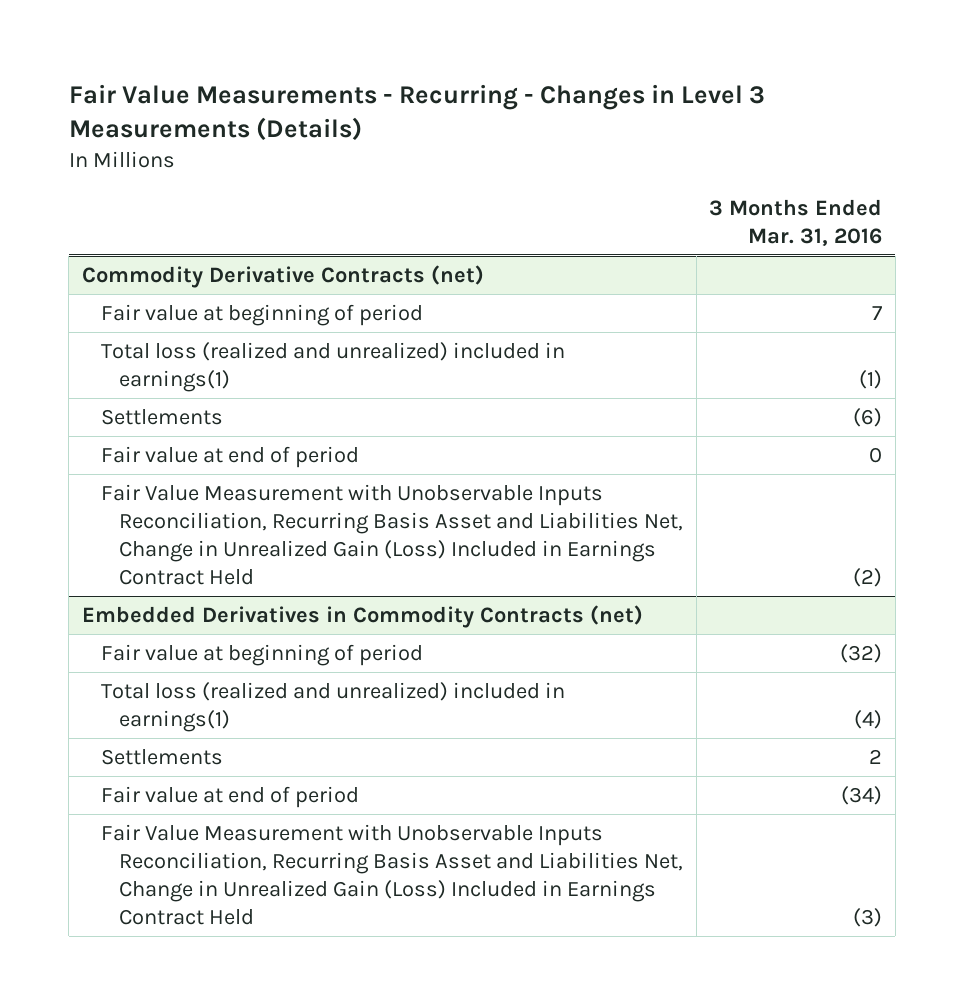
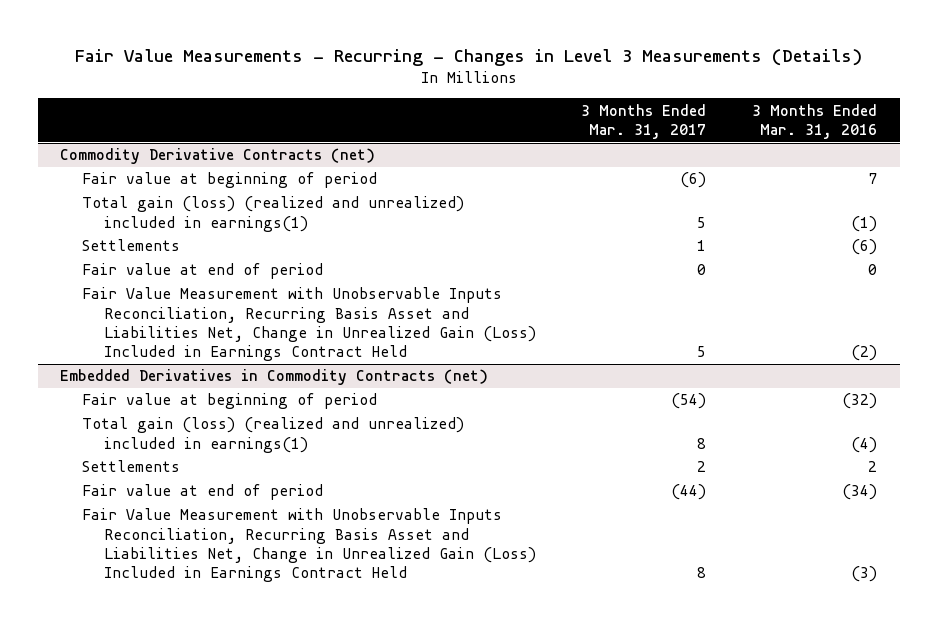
none -> [581,103,707,139] 3 Months Ended Mar. 31, 2017
[100,341,565,392] Total loss (realized and unrealized) included in earnings(1) -> [82,196,465,232] Total gain (loss) (realized and unrealized) included in earnings(1)
[100,681,565,732] Total loss (realized and unrealized) included in earnings(1) -> [82,417,465,453] Total gain (loss) (realized and unrealized) included in earnings(1)

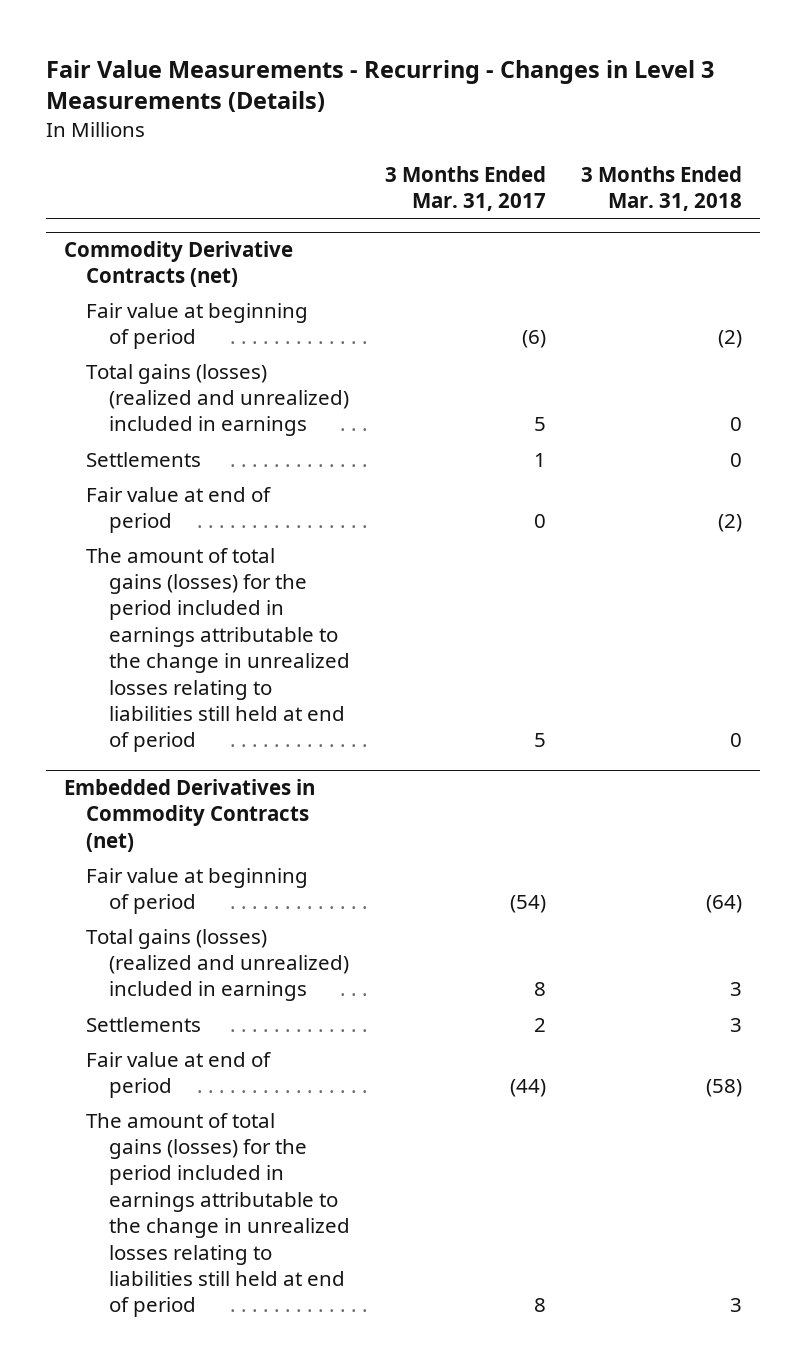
[752,103,878,139] 3 Months Ended Mar. 31, 2016 -> none
none -> [581,165,743,212] 3 Months Ended Mar. 31, 2018
[82,196,465,232] Total gain (loss) (realized and unrealized) included in earnings(1) -> [86,363,350,437] Total gains (losses) (realized and unrealized) included in earnings
[82,287,536,361] Fair Value Measurement with Unobservable Inputs Reconciliation, Recurring Basis Asset and Liabilities Net, Change in Unrealized Gain (Loss) Included in Earnings Contract Held -> [86,547,351,753] The amount of total gains (losses) for the period included in earnings attributable to the change in unrealized losses relating to liabilities still held at end of period
[82,417,465,453] Total gain (loss) (realized and unrealized) included in earnings(1) -> [86,928,350,1002] Total gains (losses) (realized and unrealized) included in earnings
[82,508,536,582] Fair Value Measurement with Unobservable Inputs Reconciliation, Recurring Basis Asset and Liabilities Net, Change in Unrealized Gain (Loss) Included in Earnings Contract Held -> [86,1112,351,1318] The amount of total gains (losses) for the period included in earnings attributable to the change in unrealized losses relating to liabilities still held at end of period

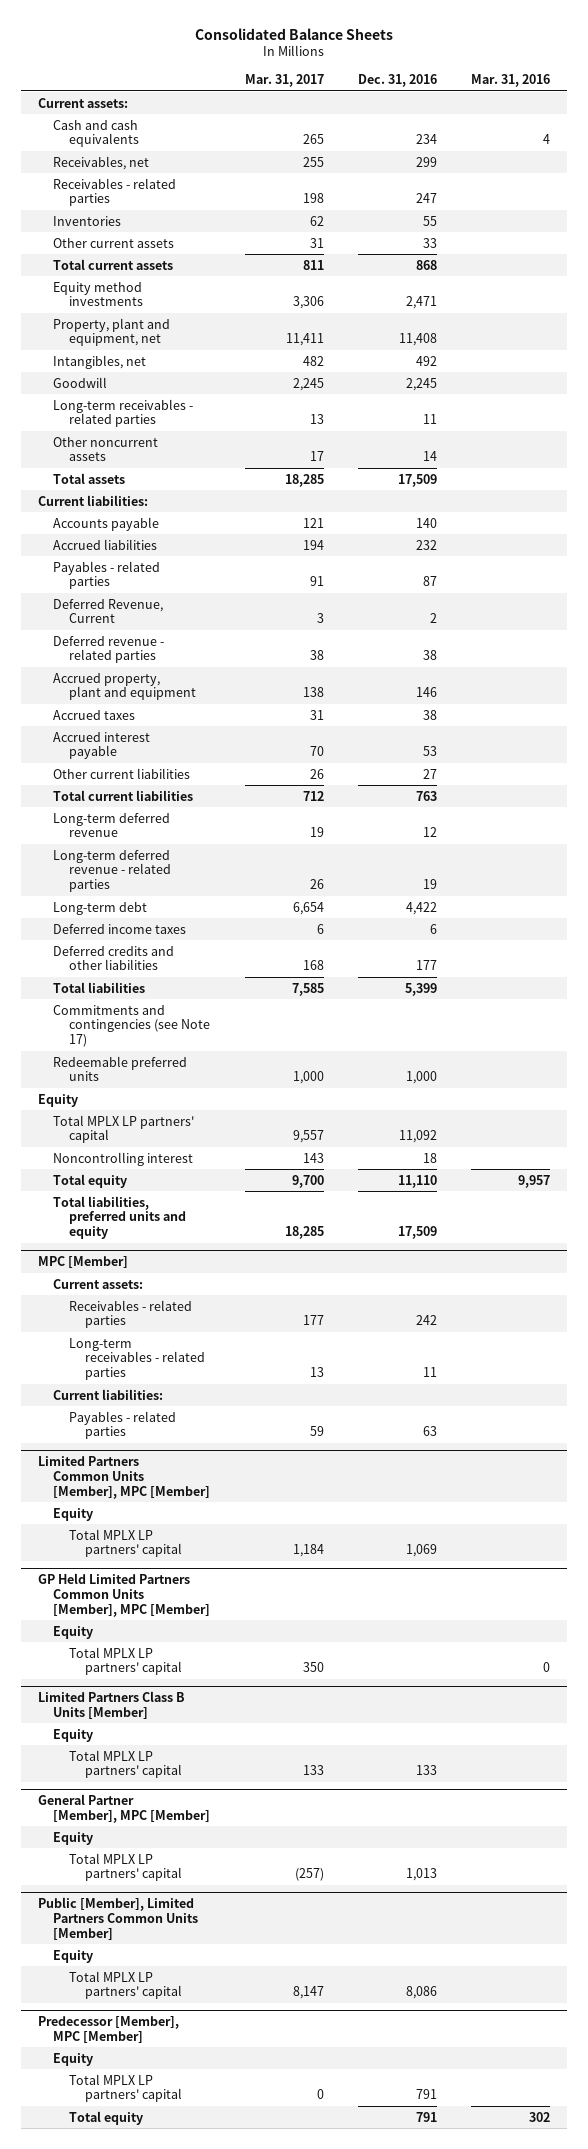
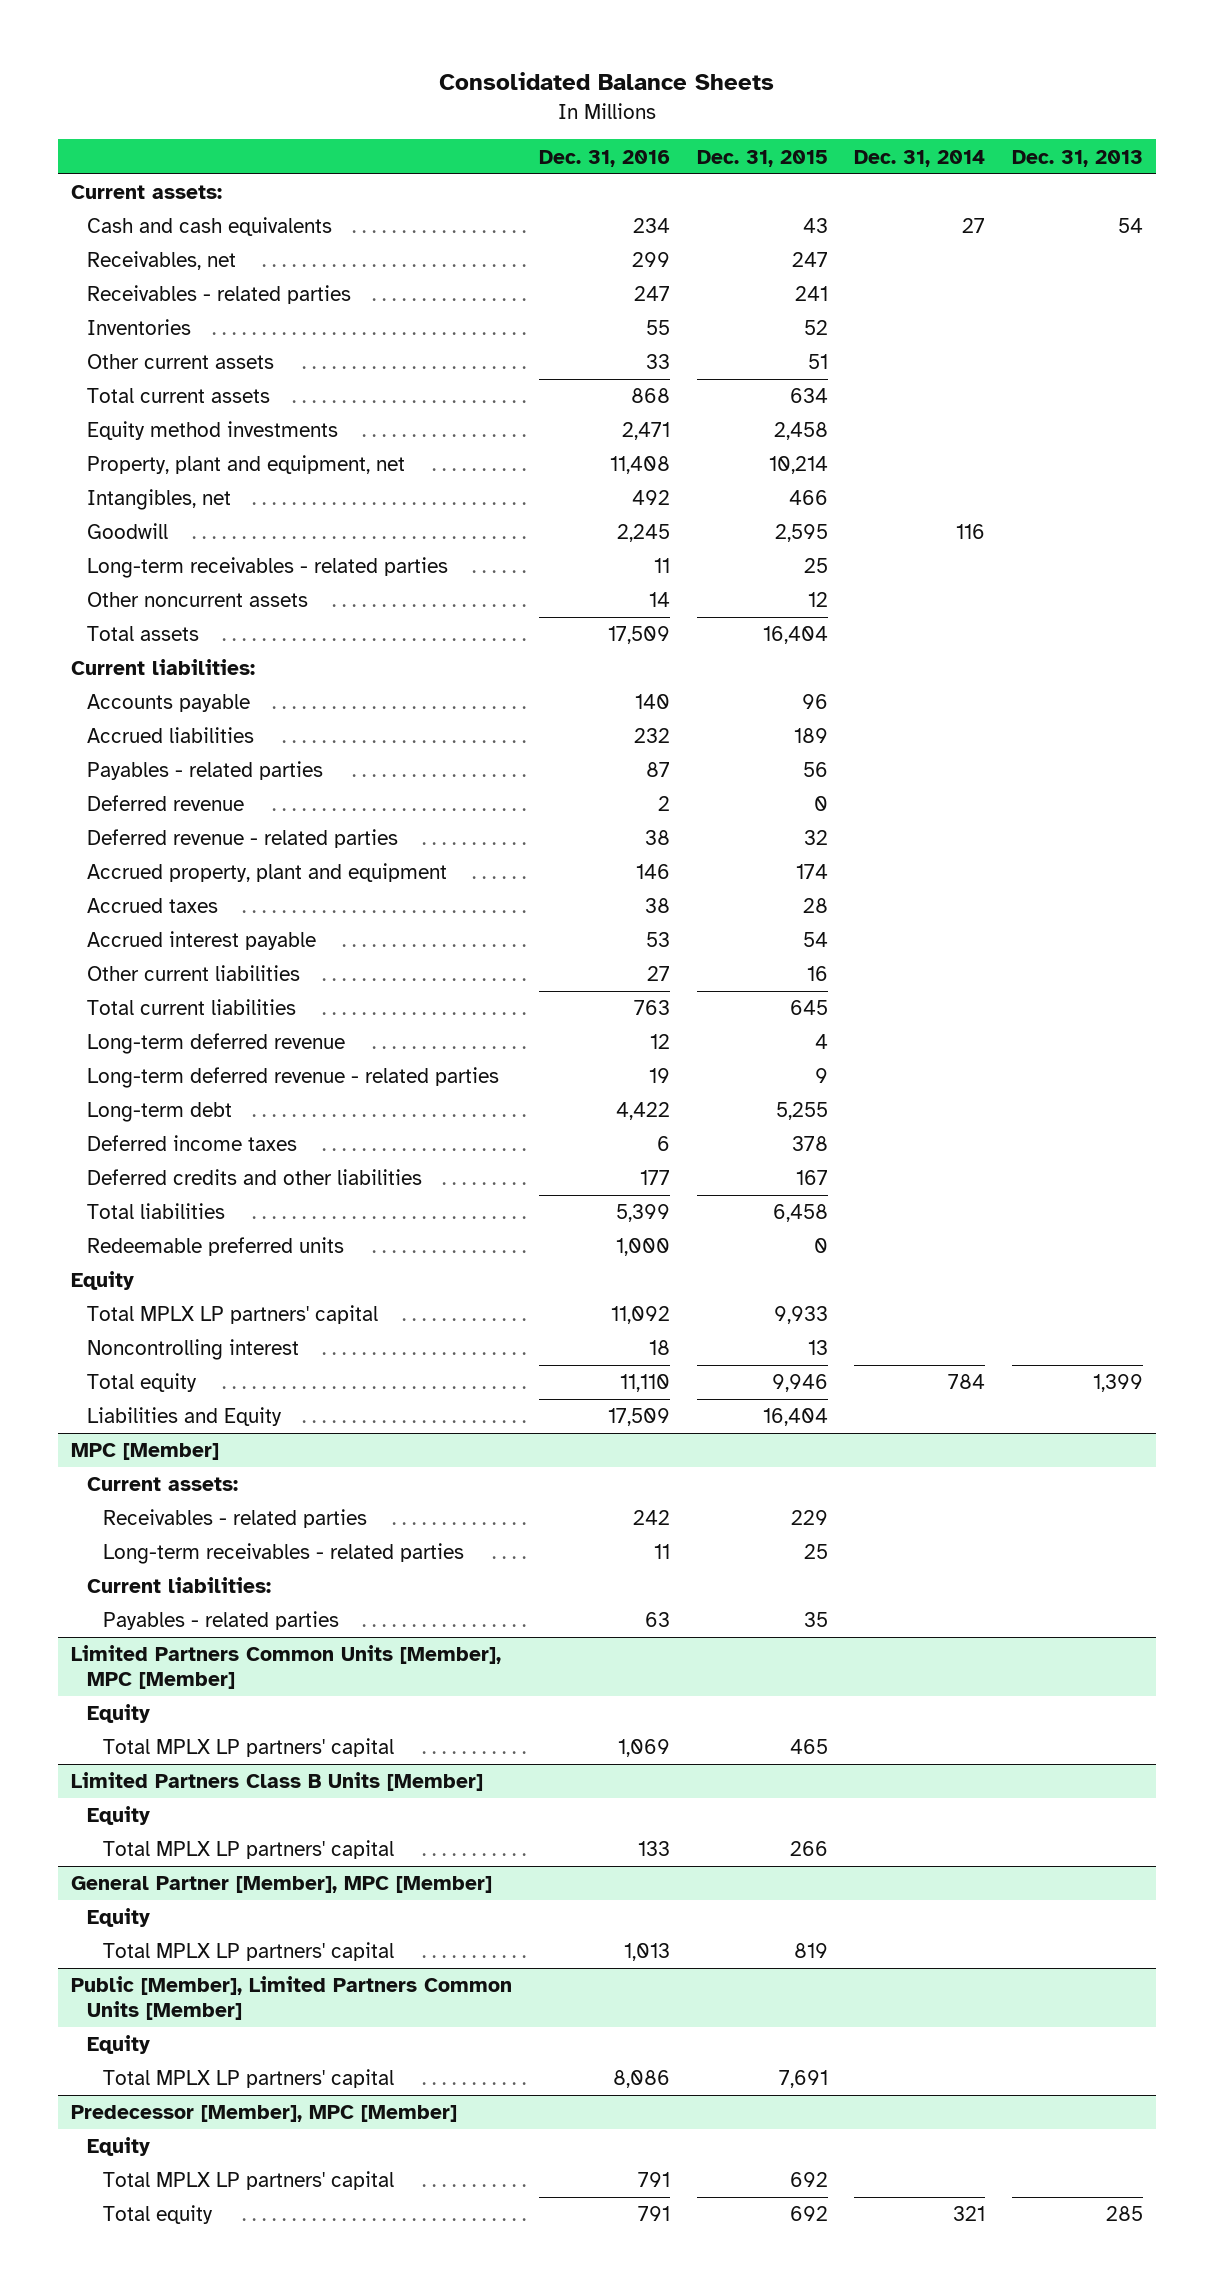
[244,74,324,88] Mar. 31, 2017 -> none
[471,74,551,88] Mar. 31, 2016 -> none
none -> [696,149,828,167] Dec. 31, 2015
none -> [854,149,986,167] Dec. 31, 2014
none -> [1011,149,1143,167] Dec. 31, 2013
[53,598,164,624] Deferred Revenue, Current -> [87,795,245,812] Deferred revenue
[53,1004,211,1048] Commitments and contingencies (see Note 17) -> none
[53,1195,187,1240] Total liabilities, preferred units and equity -> [87,1407,283,1427] Liabilities and Equity
[37,1572,211,1617] GP Held Limited Partners Common Units [Member], MPC [Member] -> none
[53,1625,94,1639] Equity -> none
[69,1646,182,1676] Total MPLX LP partners' capital -> none

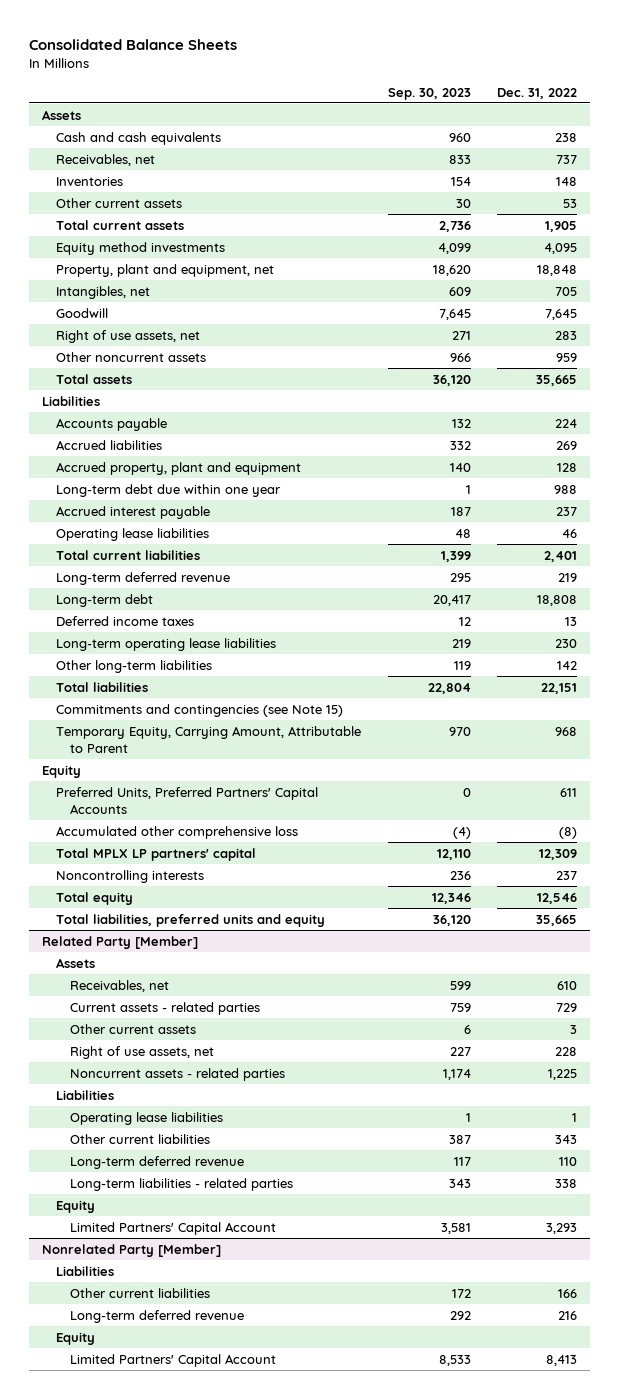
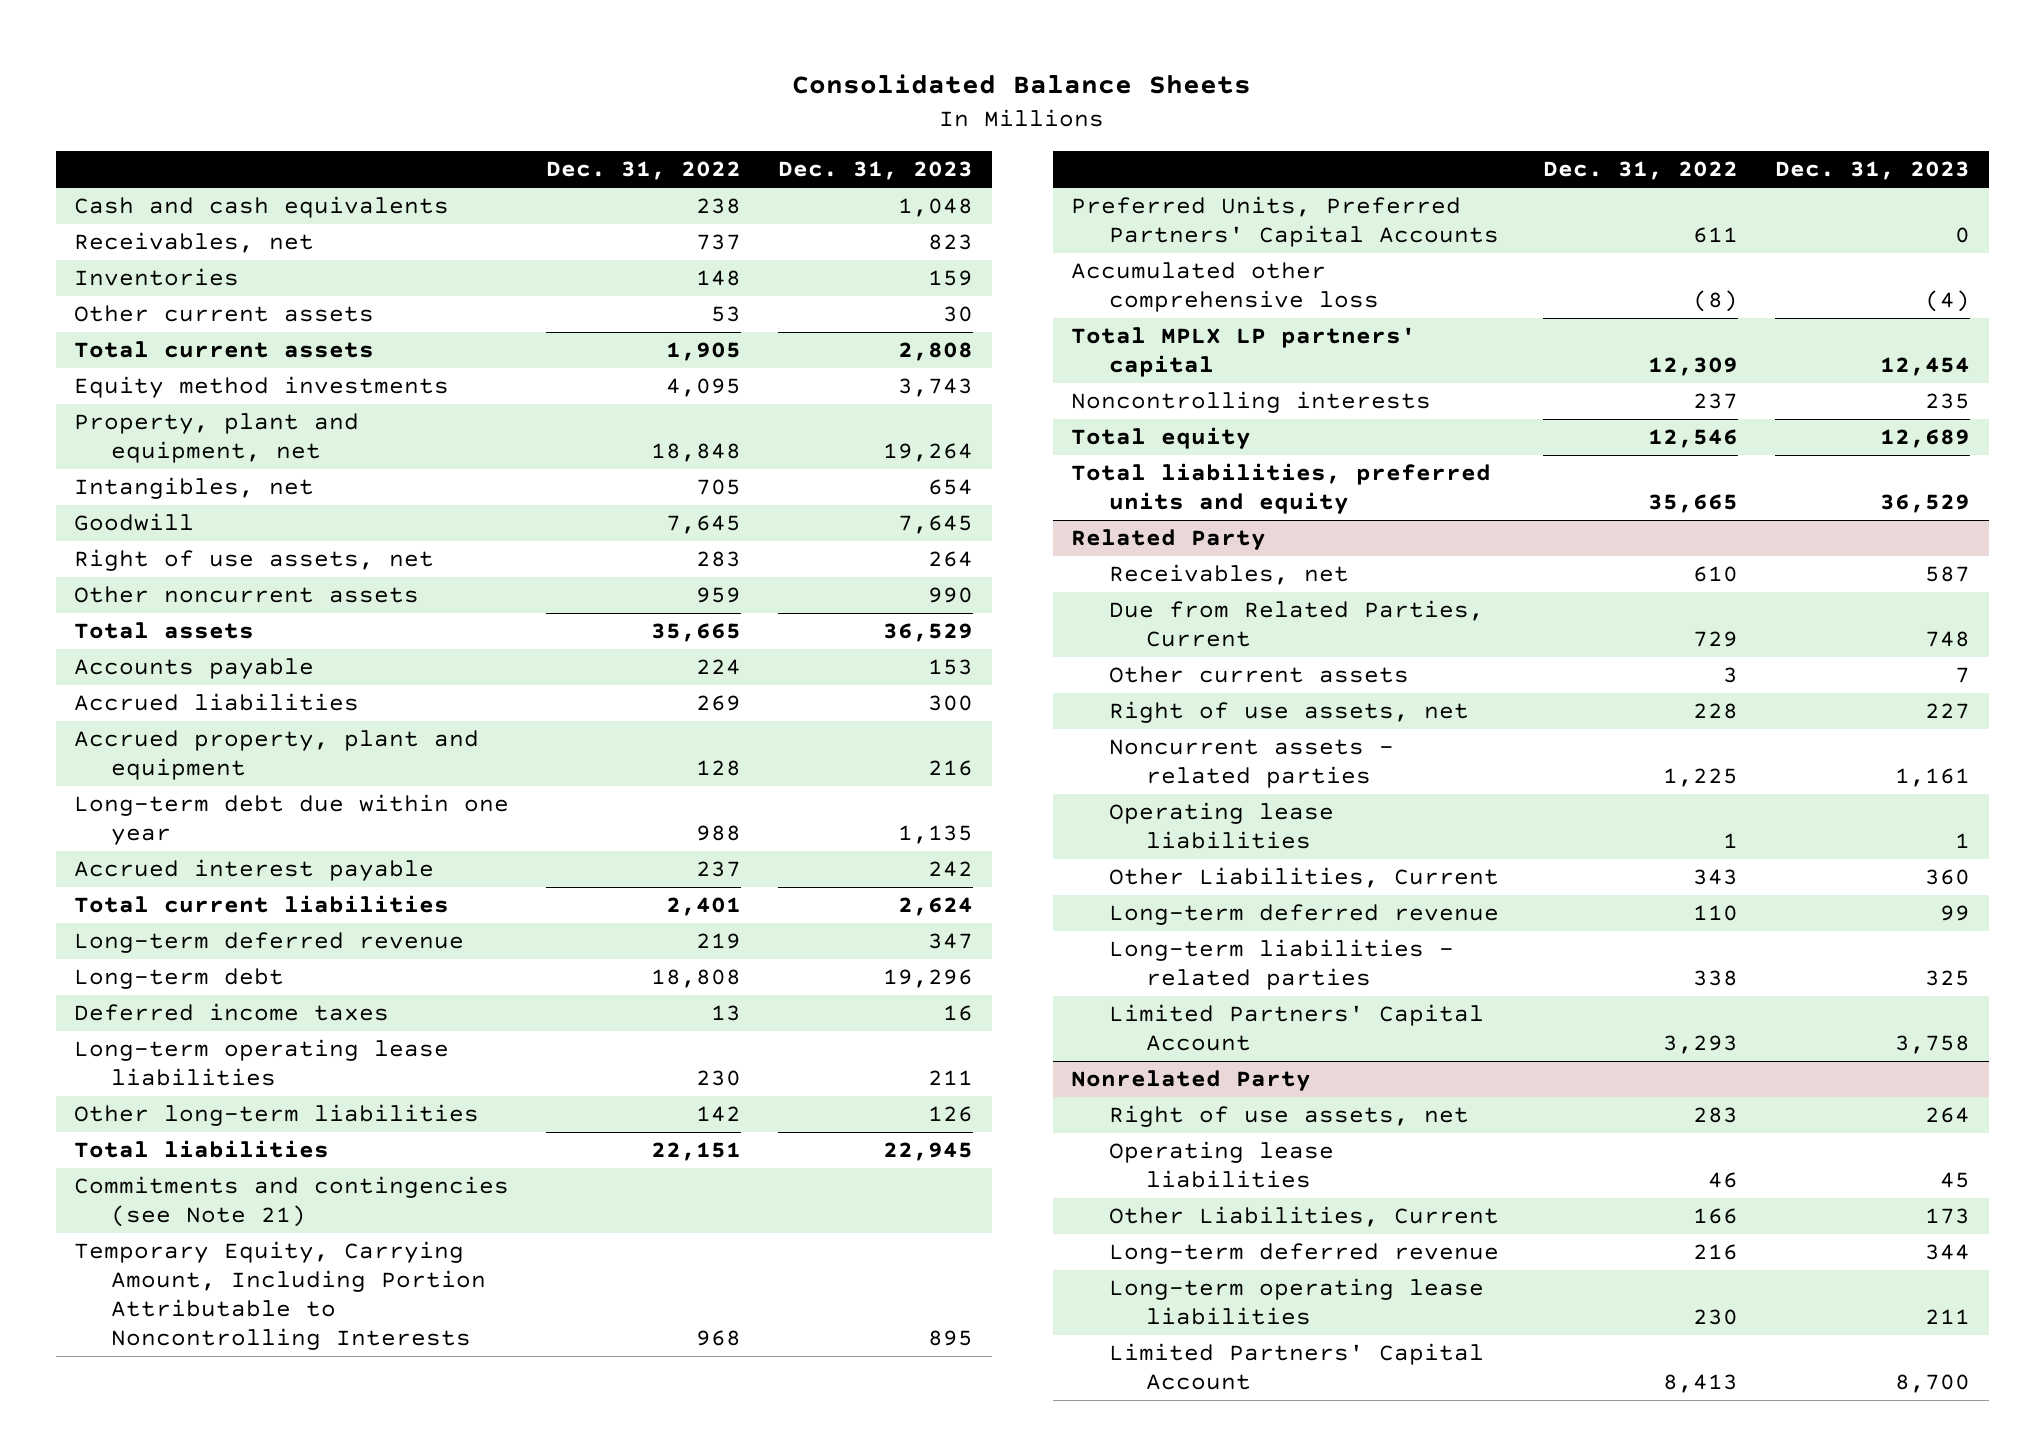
[387,87,471,100] Sep. 30, 2023 -> none
none -> [778,161,974,181] Dec. 31, 2023
[42,109,82,120] Assets -> none
[42,395,101,406] Liabilities -> none
[56,527,210,541] Operating lease liabilities -> none
[42,764,82,778] Equity -> none
[56,703,344,717] Commitments and contingencies (see Note 15) -> [74,1176,510,1228] Commitments and contingencies (see Note 21)
[56,725,362,753] Temporary Equity, Carrying Amount, Attributable to Parent -> [74,1241,487,1350] Temporary Equity, Carrying Amount, Including Portion Attributable to Noncontrolling Interests
[56,957,96,968] Assets -> none
[42,935,199,949] Related Party [Member] -> [1071,529,1267,551] Related Party
[70,1001,261,1015] Current assets - related parties -> [1108,600,1484,648] Due from Related Parties, Current
[56,1089,115,1100] Liabilities -> none
[70,1133,211,1144] Other current liabilities -> [1108,867,1499,889] Other Liabilities, Current
[56,1199,96,1213] Equity -> none
[56,1265,115,1276] Liabilities -> none
[42,1243,222,1257] Nonrelated Party [Member] -> [1071,1070,1312,1092] Nonrelated Party
none -> [1108,1105,1469,1128] Right of use assets, net
none -> [1108,1141,1334,1189] Operating lease liabilities
[70,1287,211,1298] Other current liabilities -> [1108,1206,1499,1228] Other Liabilities, Current
[56,1331,96,1345] Equity -> none
none -> [1108,1278,1484,1326] Long-term operating lease liabilities

